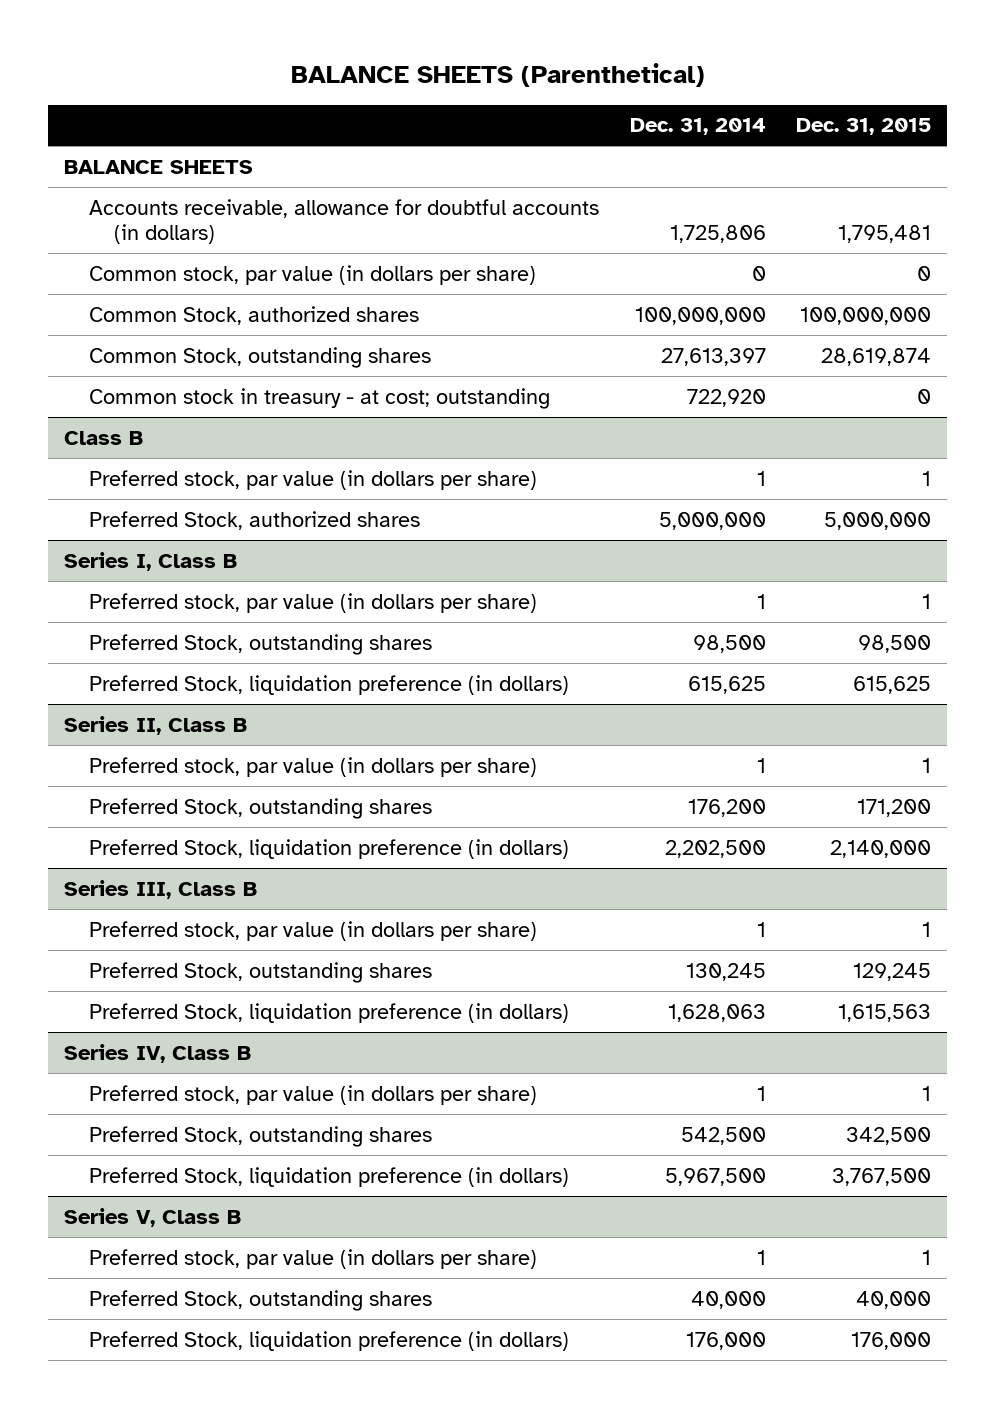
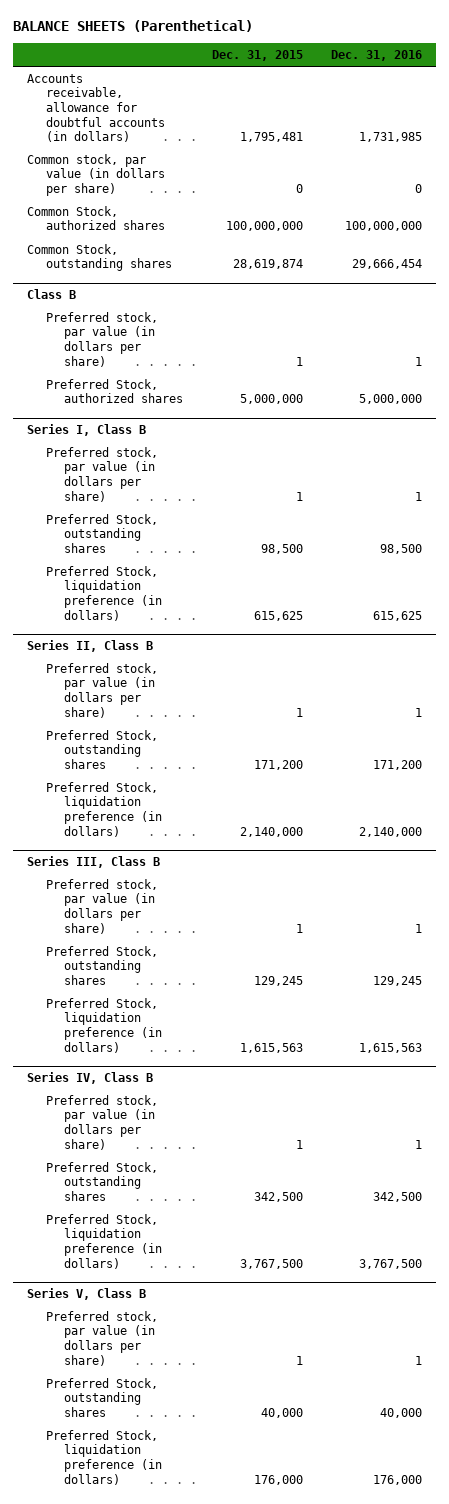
[629,118,766,136] Dec. 31, 2014 -> none
none -> [330,50,422,62] Dec. 31, 2016
[63,159,253,174] BALANCE SHEETS -> none
[88,387,550,409] Common stock in treasury - at cost; outstanding -> none

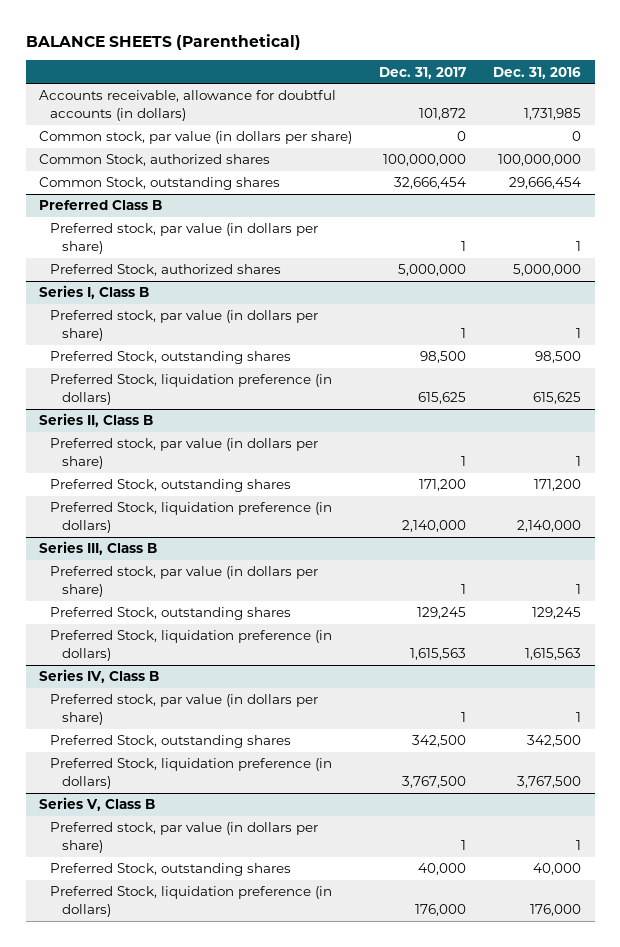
[211,50,303,62] Dec. 31, 2015 -> none
none -> [379,66,467,79] Dec. 31, 2017
[27,289,77,300] Class B -> [39,200,163,211] Preferred Class B

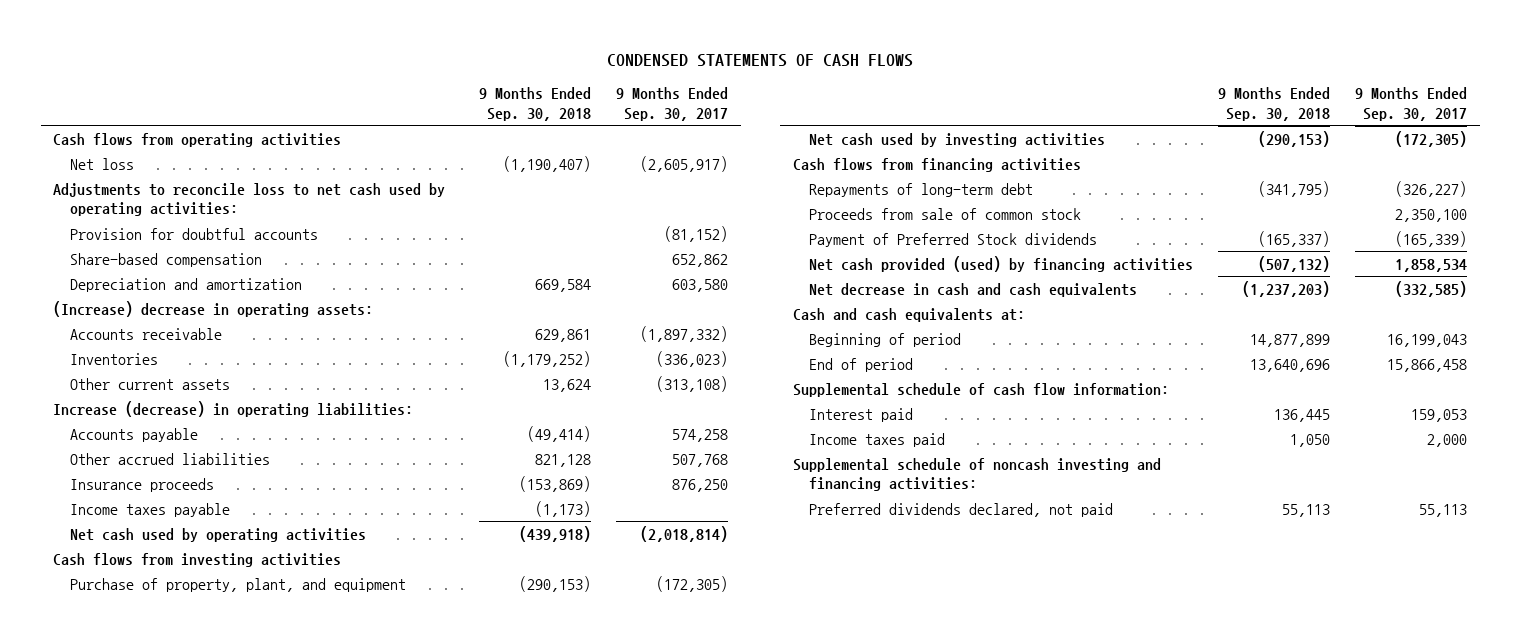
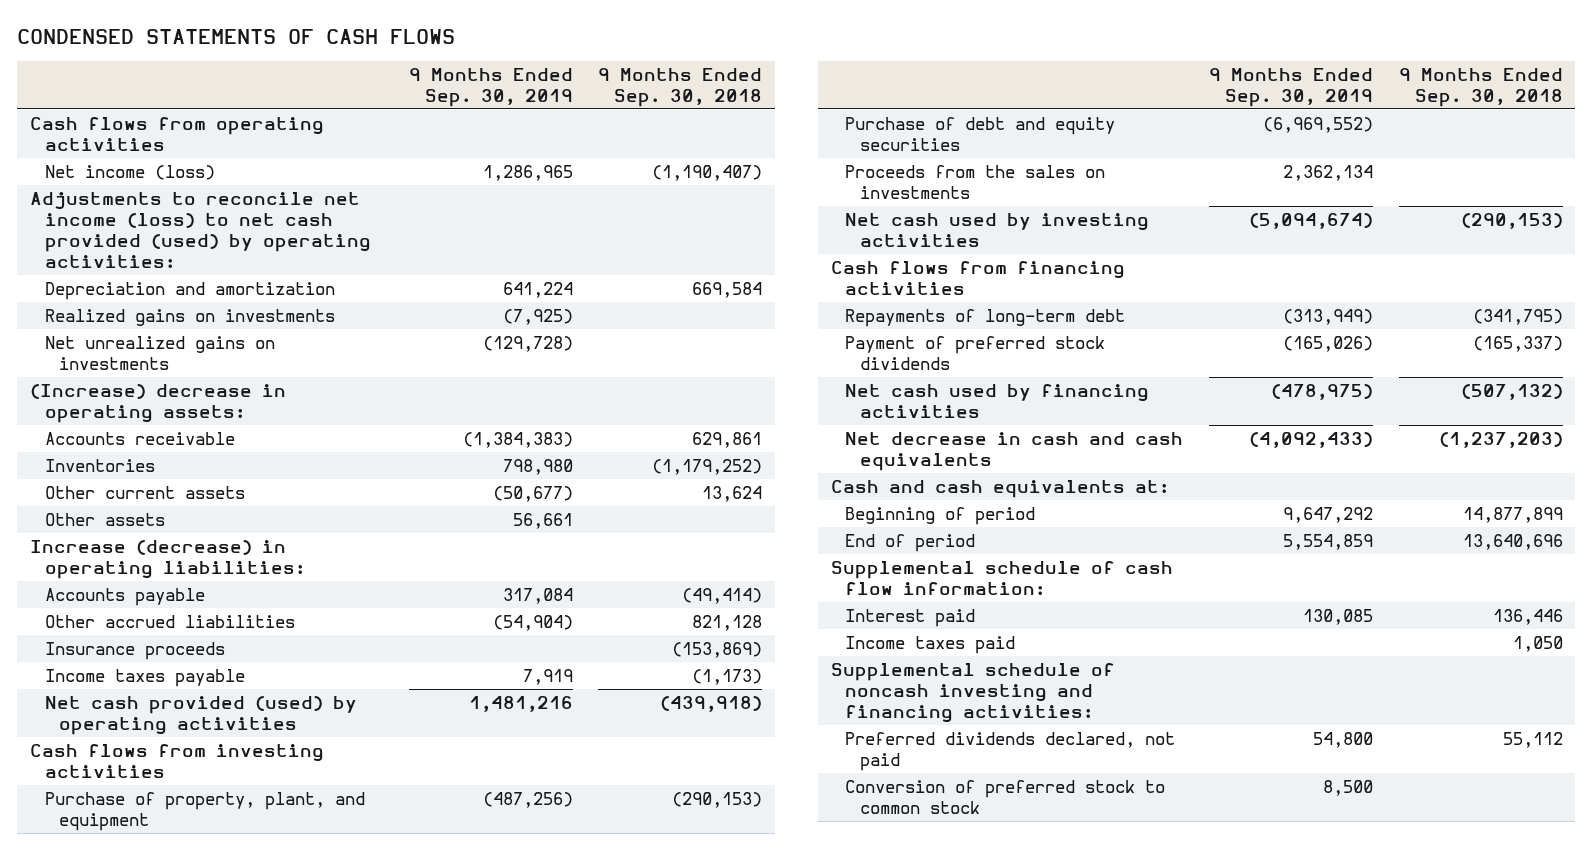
[616,87,729,121] 9 Months Ended Sep. 30, 2017 -> none
none -> [408,67,573,107] 9 Months Ended Sep. 30, 2019
[69,227,318,240] Provision for doubtful accounts -> none
[69,252,262,267] Share-based compensation -> none
[69,157,134,170] Net loss -> [44,164,215,180] Net income (loss)
[53,182,446,217] Adjustments to reconcile loss to net cash used by operating activities: -> [30,191,371,269] Adjustments to reconcile net income (loss) to net cash provided (used) by operating activities:
none -> [44,308,335,326] Realized gains on investments
none -> [44,335,275,370] Net unrealized gains on investments
none -> [44,512,165,526] Other assets
[69,527,366,542] Net cash used by operating activities -> [44,695,357,735] Net cash provided (used) by operating activities
none -> [845,116,1116,151] Purchase of debt and equity securities
none -> [845,164,1106,199] Proceeds from the sales on investments
[809,207,1082,220] Proceeds from sale of common stock -> none
[809,232,1098,247] Payment of Preferred Stock dividends -> [845,335,1106,370] Payment of preferred stock dividends
[809,255,1194,272] Net cash provided (used) by financing activities -> [845,383,1150,418] Net cash used by financing activities
[1274,408,1331,422] 136,445 -> [1492,608,1563,625] 136,446
[1282,503,1331,517] 55,113 -> [1502,731,1563,748] 55,112
none -> [845,779,1166,814] Conversion of preferred stock to common stock

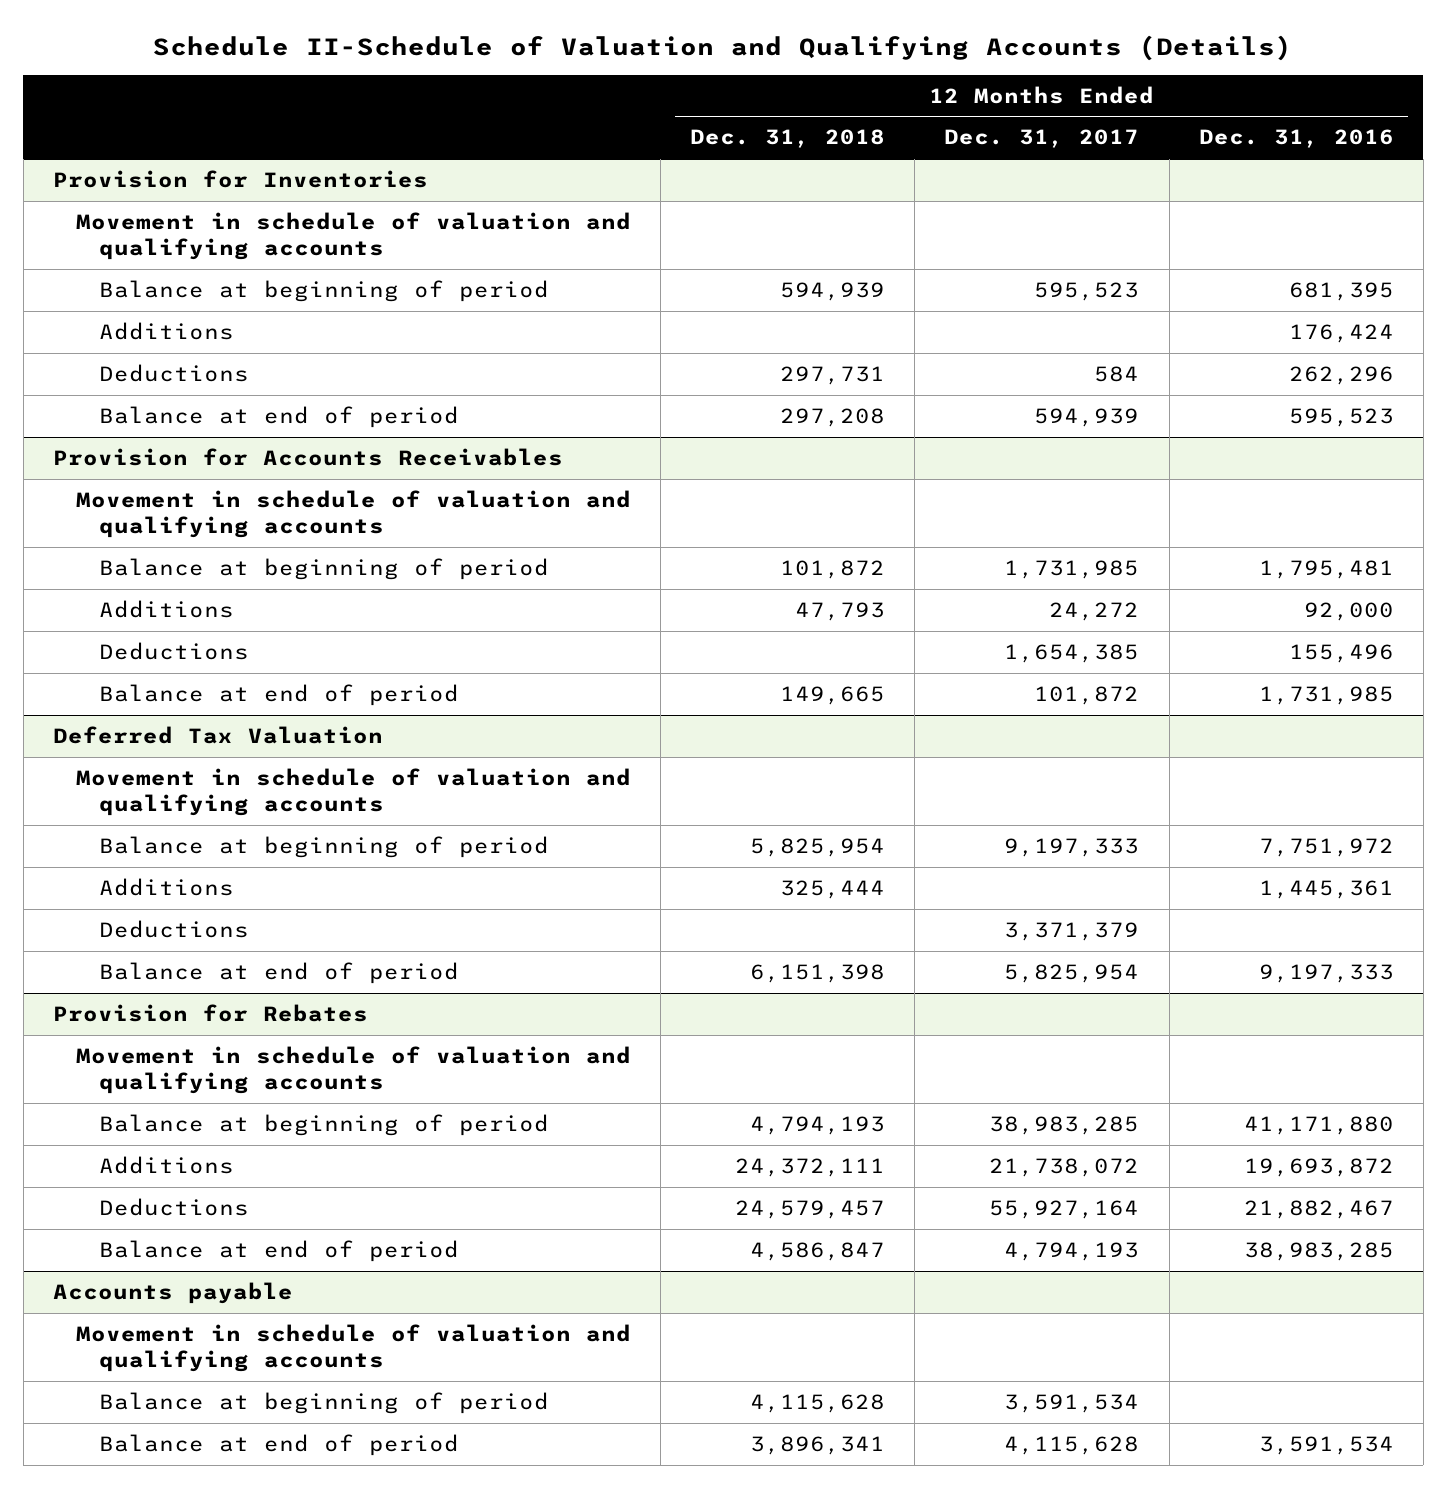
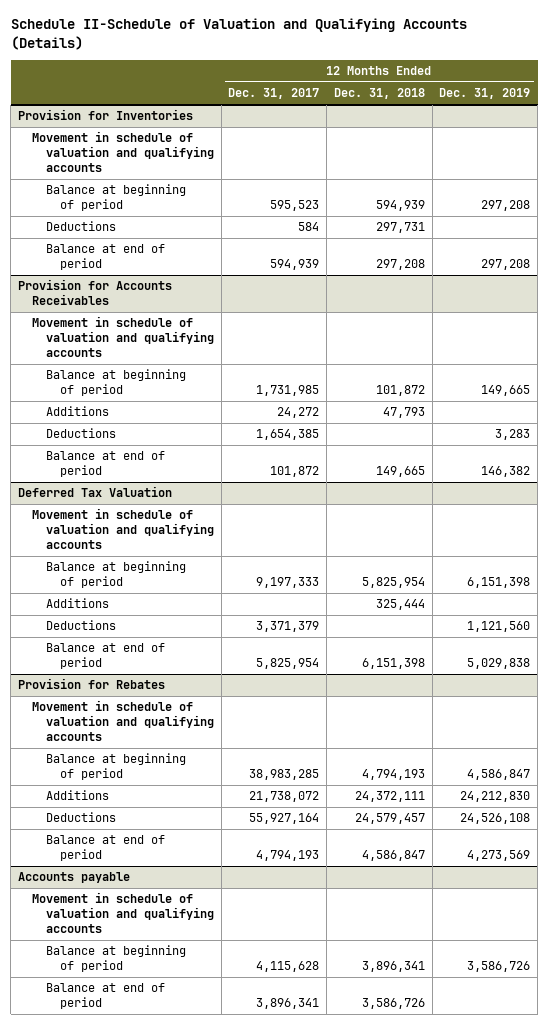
[1198,129,1394,149] Dec. 31, 2016 -> none
none -> [439,88,531,100] Dec. 31, 2019
[99,321,235,340] Additions -> none
[750,1393,886,1413] 4,115,628 -> [361,961,425,973] 3,896,341
[1004,1393,1140,1413] 3,591,534 -> [256,961,320,973] 4,115,628
[750,1435,886,1455] 3,896,341 -> [361,998,425,1010] 3,586,726
[1004,1435,1140,1455] 4,115,628 -> [256,998,320,1010] 3,896,341

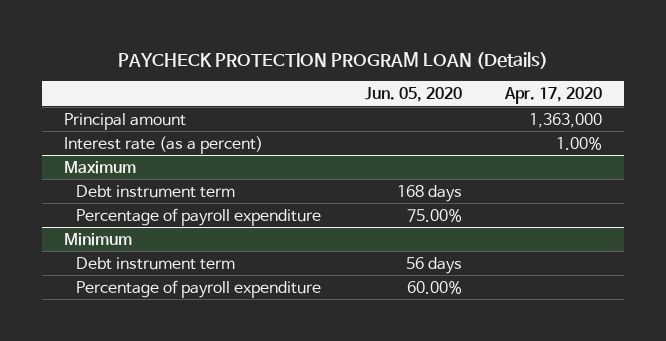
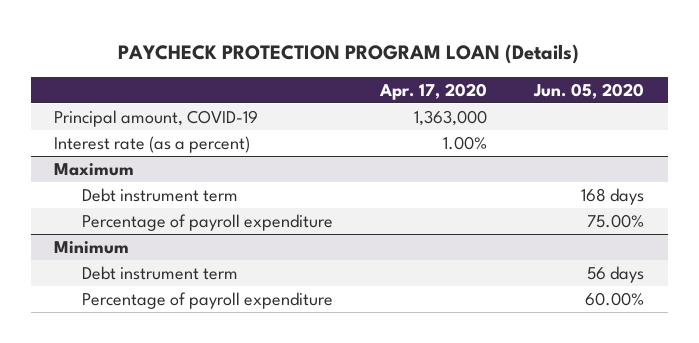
[64,112,187,130] Principal amount -> [54,110,259,128] Principal amount, COVID-19

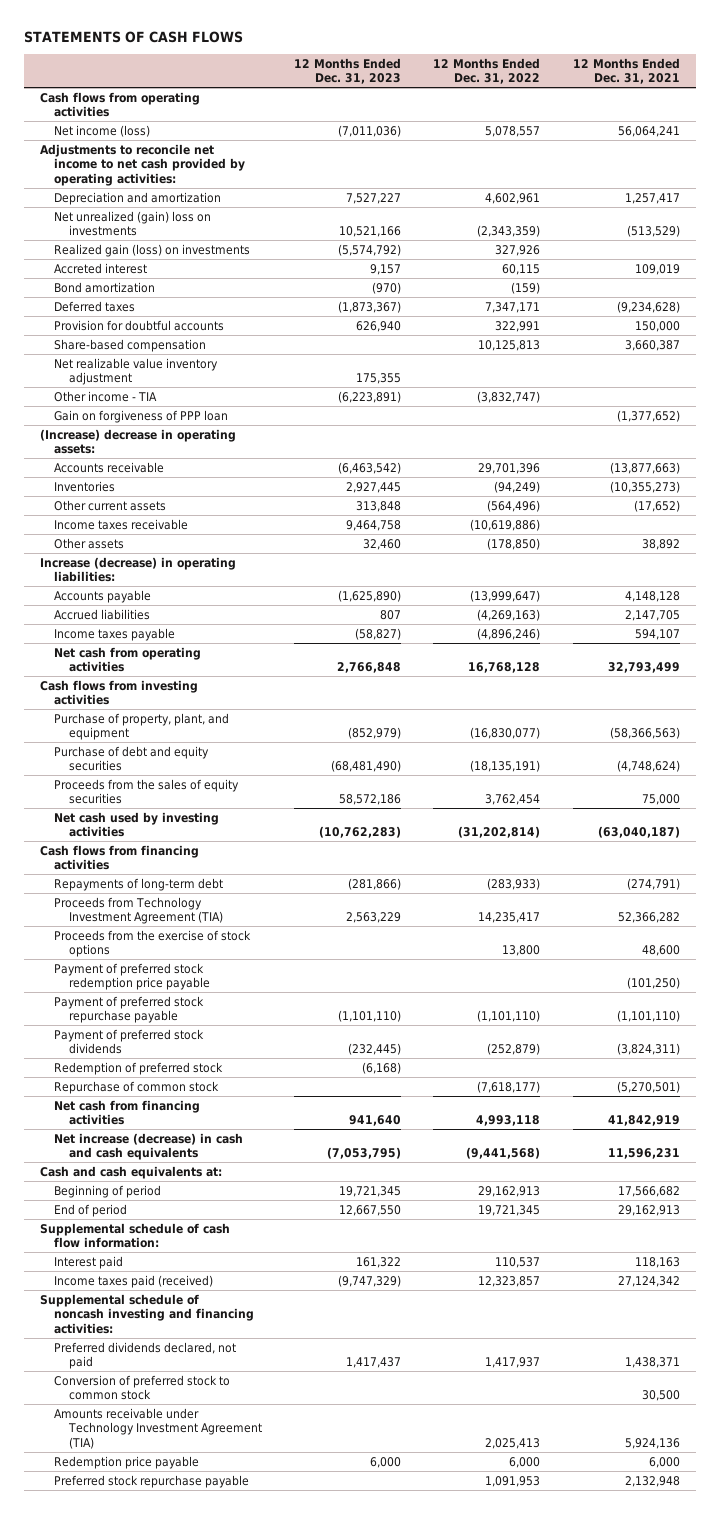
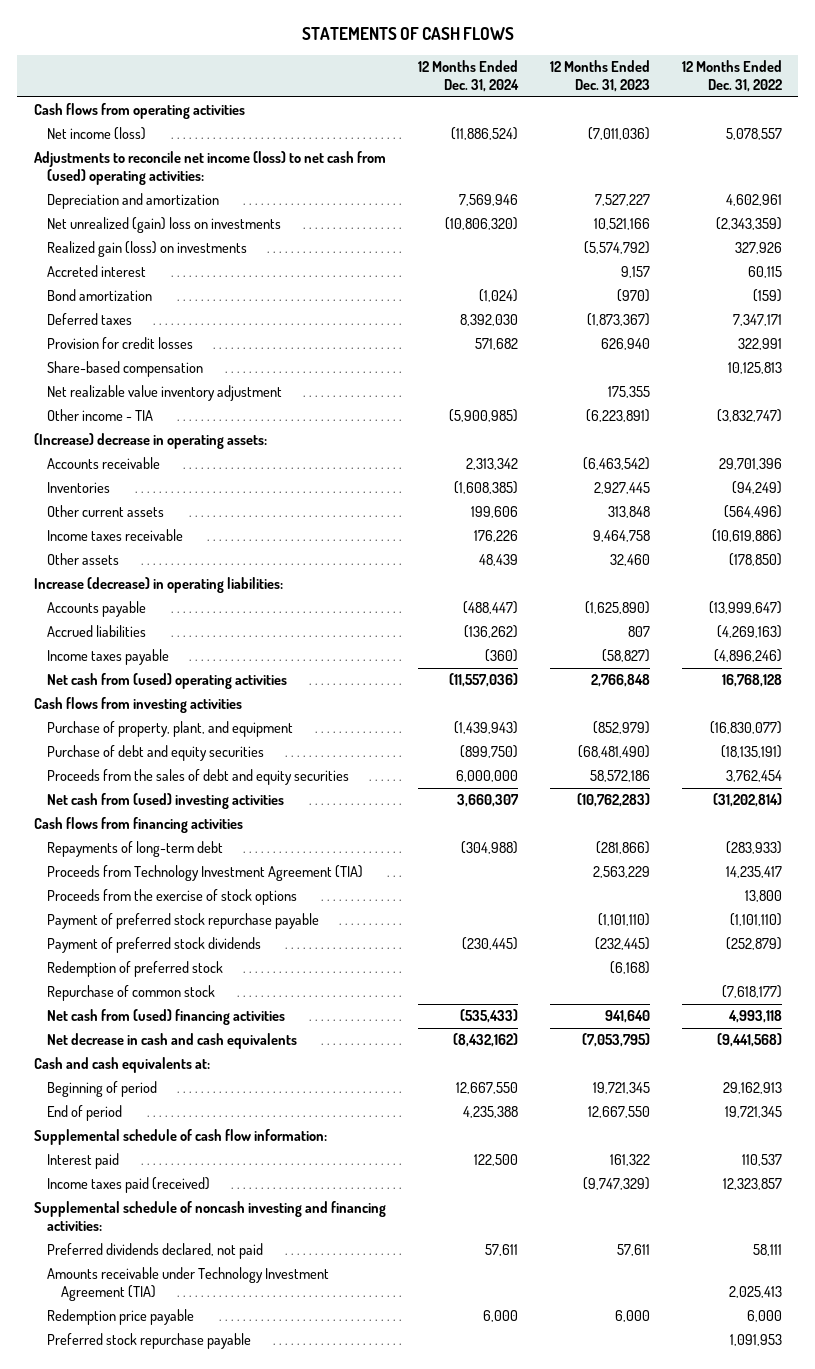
[572,57,680,85] 12 Months Ended Dec. 31, 2021 -> none
none -> [417,60,519,92] 12 Months Ended Dec. 31, 2024
[39,143,246,186] Adjustments to reconcile net income to net cash provided by operating activities: -> [33,151,386,186] Adjustments to reconcile net income (loss) to net cash from (used) operating activities:
[54,319,225,331] Provision for doubtful accounts -> [47,337,194,350] Provision for credit losses
[54,409,229,423] Gain on forgiveness of PPP loan -> none
[54,646,202,673] Net cash from operating activities -> [47,673,288,690] Net cash from (used) operating activities
[54,778,240,805] Proceeds from the sales of equity securities -> [47,769,350,786] Proceeds from the sales of debt and equity securities
[54,811,220,838] Net cash used by investing activities -> [47,793,285,810] Net cash from (used) investing activities
[54,962,210,991] Payment of preferred stock redemption price payable -> none
[54,1099,201,1126] Net cash from financing activities -> [47,1009,286,1026] Net cash from (used) financing activities
[54,1132,244,1161] Net increase (decrease) in cash and cash equivalents -> [47,1033,298,1050] Net decrease in cash and cash equivalents
[54,1374,231,1401] Conversion of preferred stock to common stock -> none
[345,1357,401,1369] 1,417,437 -> [616,1244,650,1257] 57,611
[485,1357,541,1369] 1,417,937 -> [752,1244,782,1257] 58,111

